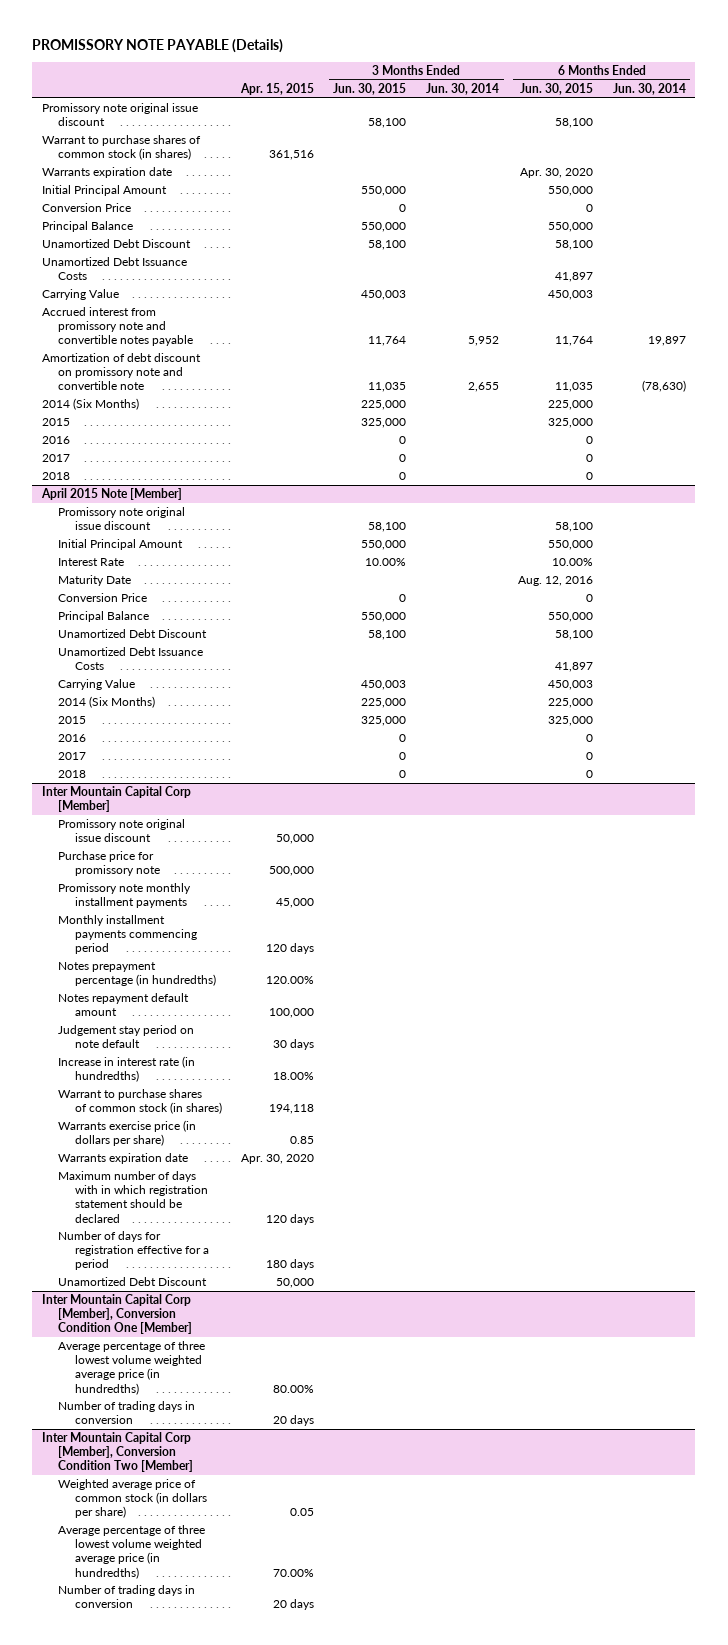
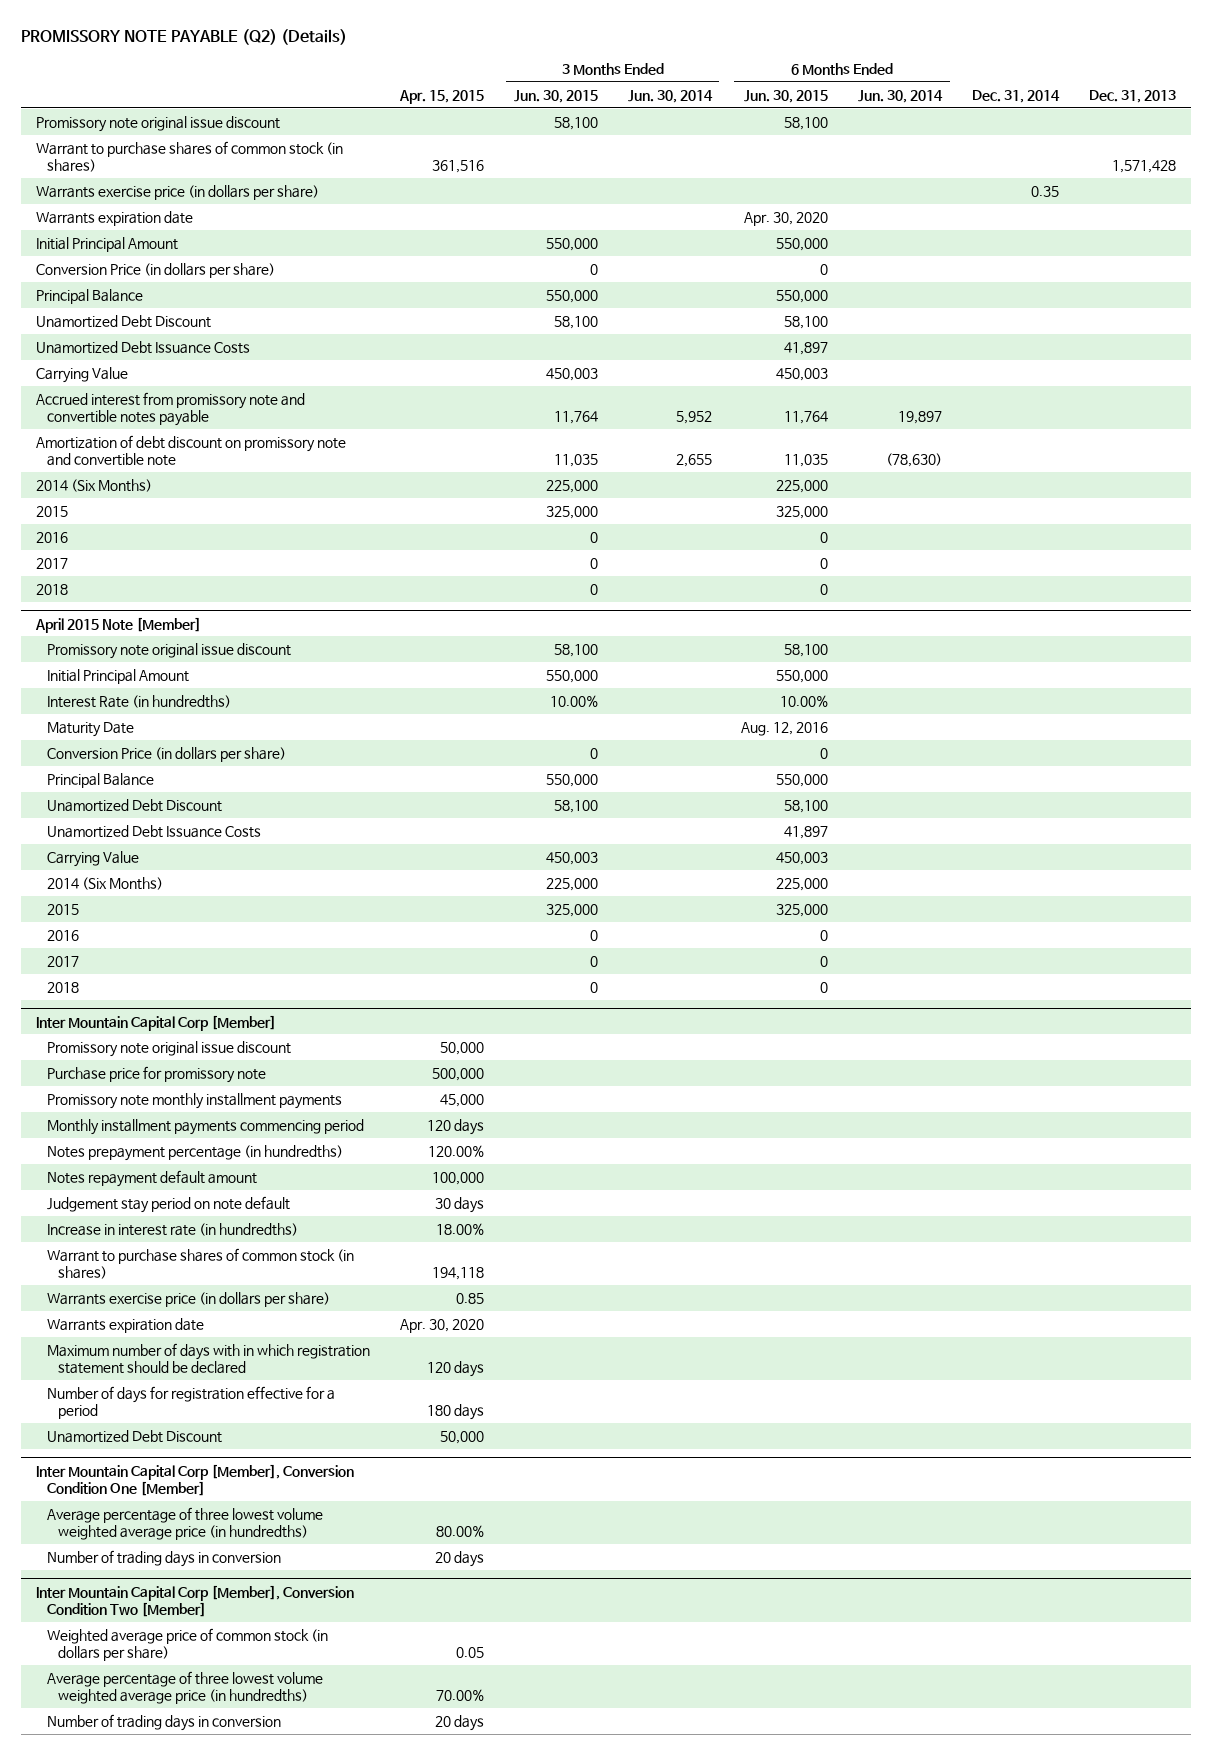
[32,39,284,54] PROMISSORY NOTE PAYABLE (Details) -> [20,29,347,46] PROMISSORY NOTE PAYABLE (Q2) (Details)
none -> [972,89,1061,103] Dec. 31, 2014
none -> [1089,89,1177,103] Dec. 31, 2013
none -> [35,184,319,200] Warrants exercise price (in dollars per share)
[42,203,132,213] Conversion Price -> [35,262,275,278] Conversion Price (in dollars per share)
[58,558,125,567] Interest Rate -> [46,694,231,708] Interest Rate (in hundredths)
[58,593,148,603] Conversion Price -> [46,746,286,762] Conversion Price (in dollars per share)

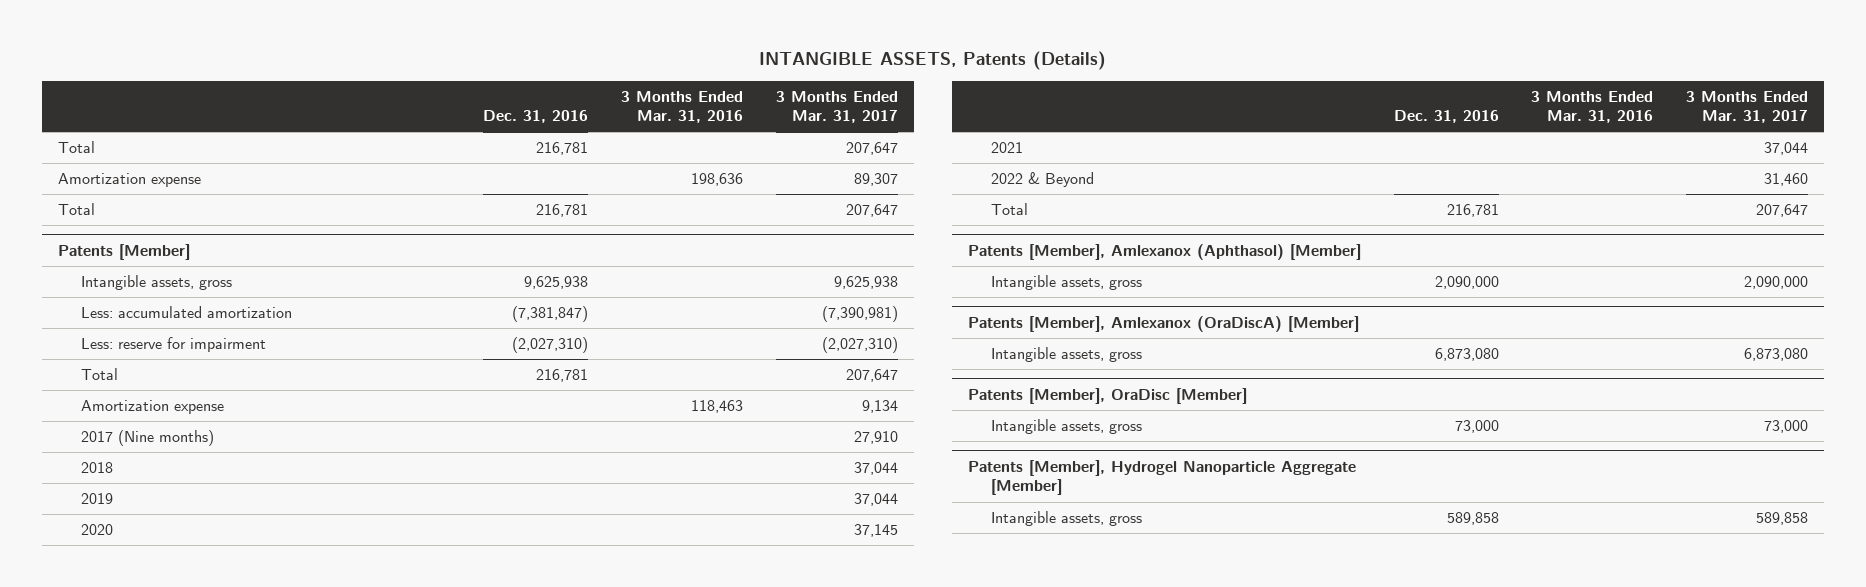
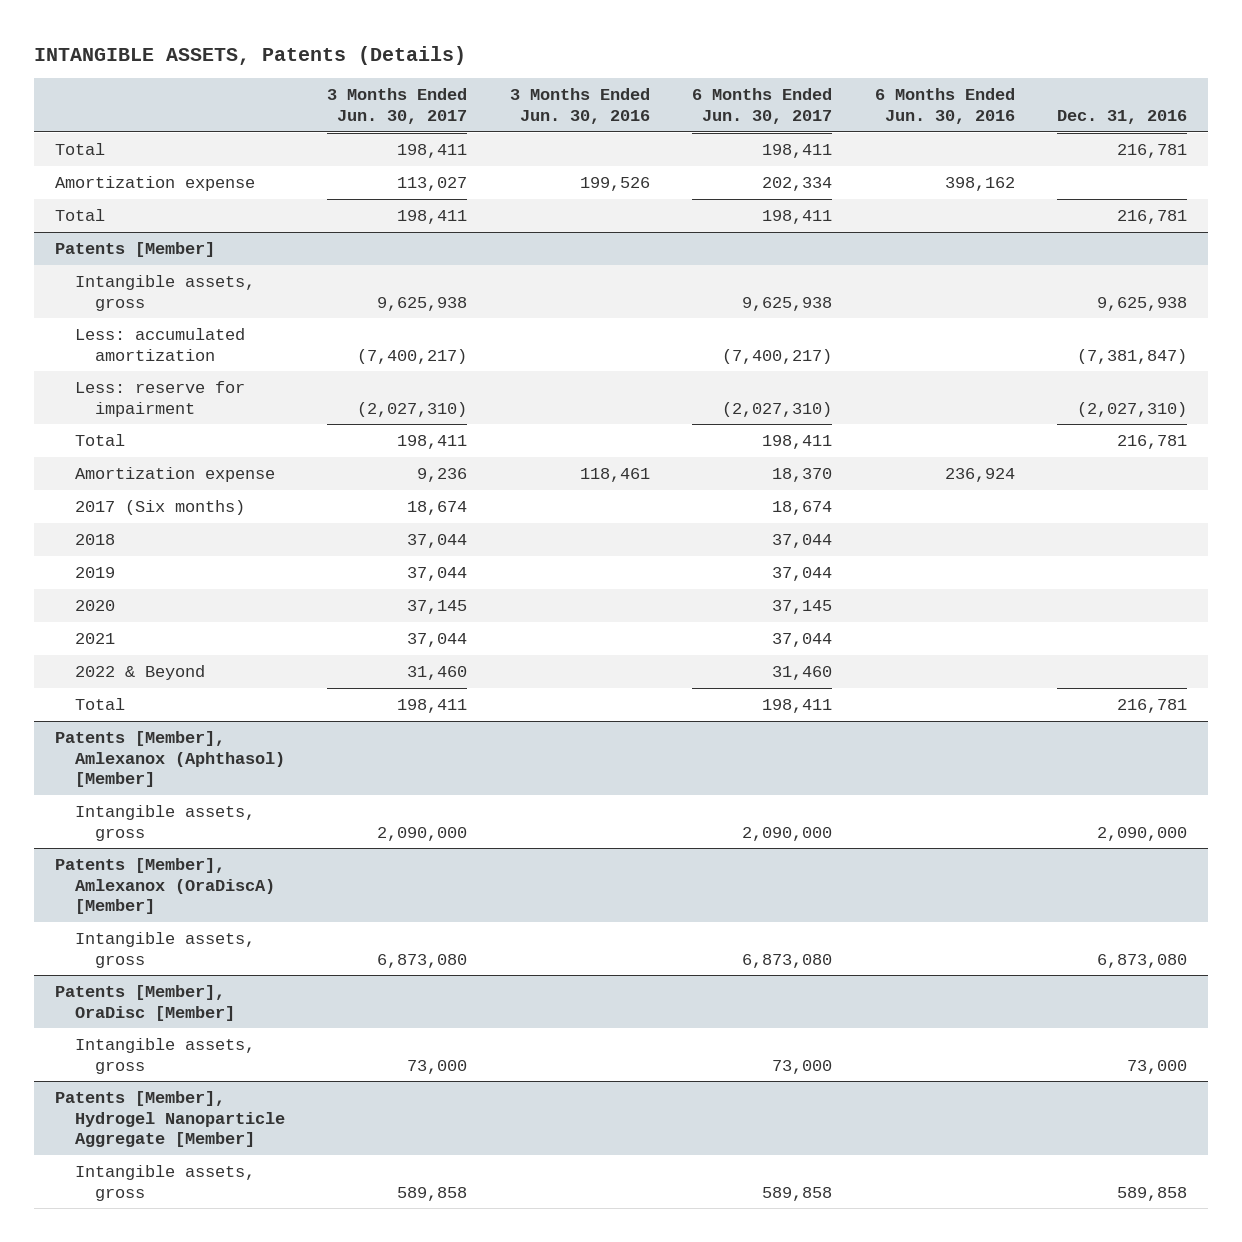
[620,90,743,124] 3 Months Ended Mar. 31, 2016 -> none
[775,90,898,124] 3 Months Ended Mar. 31, 2017 -> none
none -> [327,88,468,124] 3 Months Ended Jun. 30, 2017
none -> [509,88,650,124] 3 Months Ended Jun. 30, 2016
none -> [692,88,833,124] 6 Months Ended Jun. 30, 2017
none -> [874,88,1015,124] 6 Months Ended Jun. 30, 2016
[80,429,214,446] 2017 (Nine months) -> [75,500,246,516] 2017 (Six months)

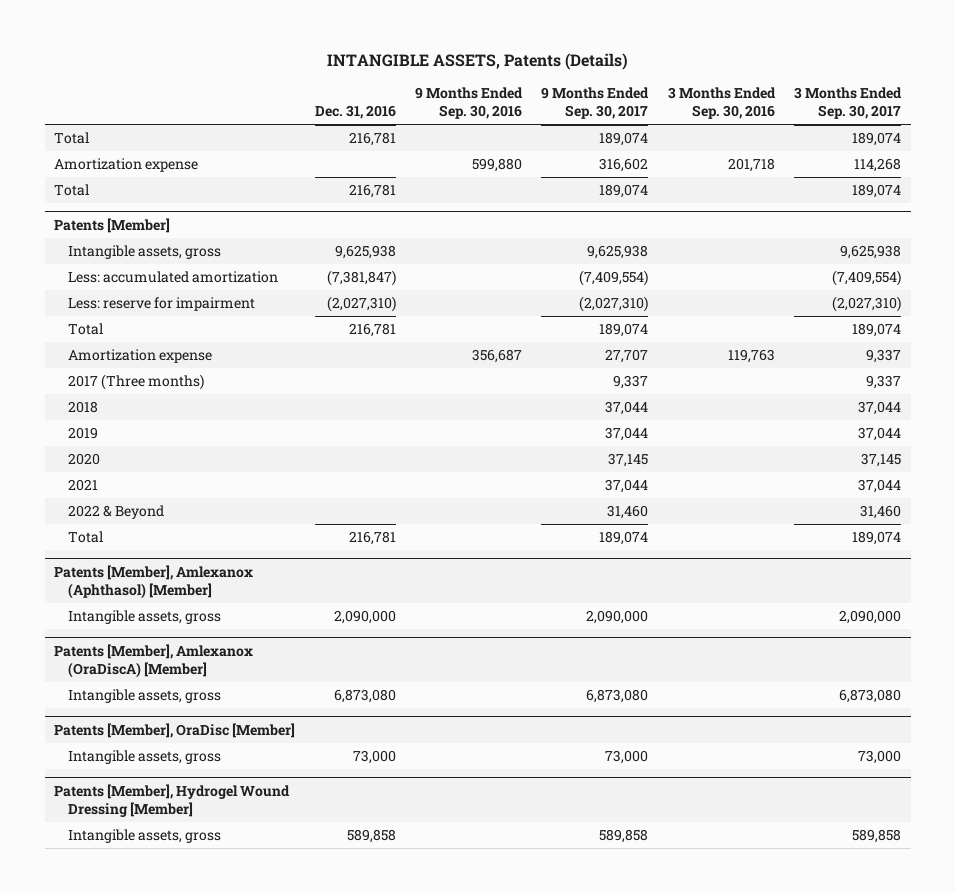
[327,88,468,124] 3 Months Ended Jun. 30, 2017 -> none
[509,88,650,124] 3 Months Ended Jun. 30, 2016 -> none
[692,88,833,124] 6 Months Ended Jun. 30, 2017 -> none
[874,88,1015,124] 6 Months Ended Jun. 30, 2016 -> none
none -> [415,87,524,120] 9 Months Ended Sep. 30, 2016
none -> [541,87,650,120] 9 Months Ended Sep. 30, 2017
none -> [667,87,776,120] 3 Months Ended Sep. 30, 2016
none -> [794,87,903,120] 3 Months Ended Sep. 30, 2017
[75,500,246,516] 2017 (Six months) -> [68,373,205,390] 2017 (Three months)
[55,1091,286,1148] Patents [Member], Hydrogel Nanoparticle Aggregate [Member] -> [54,783,291,817] Patents [Member], Hydrogel Wound Dressing [Member]

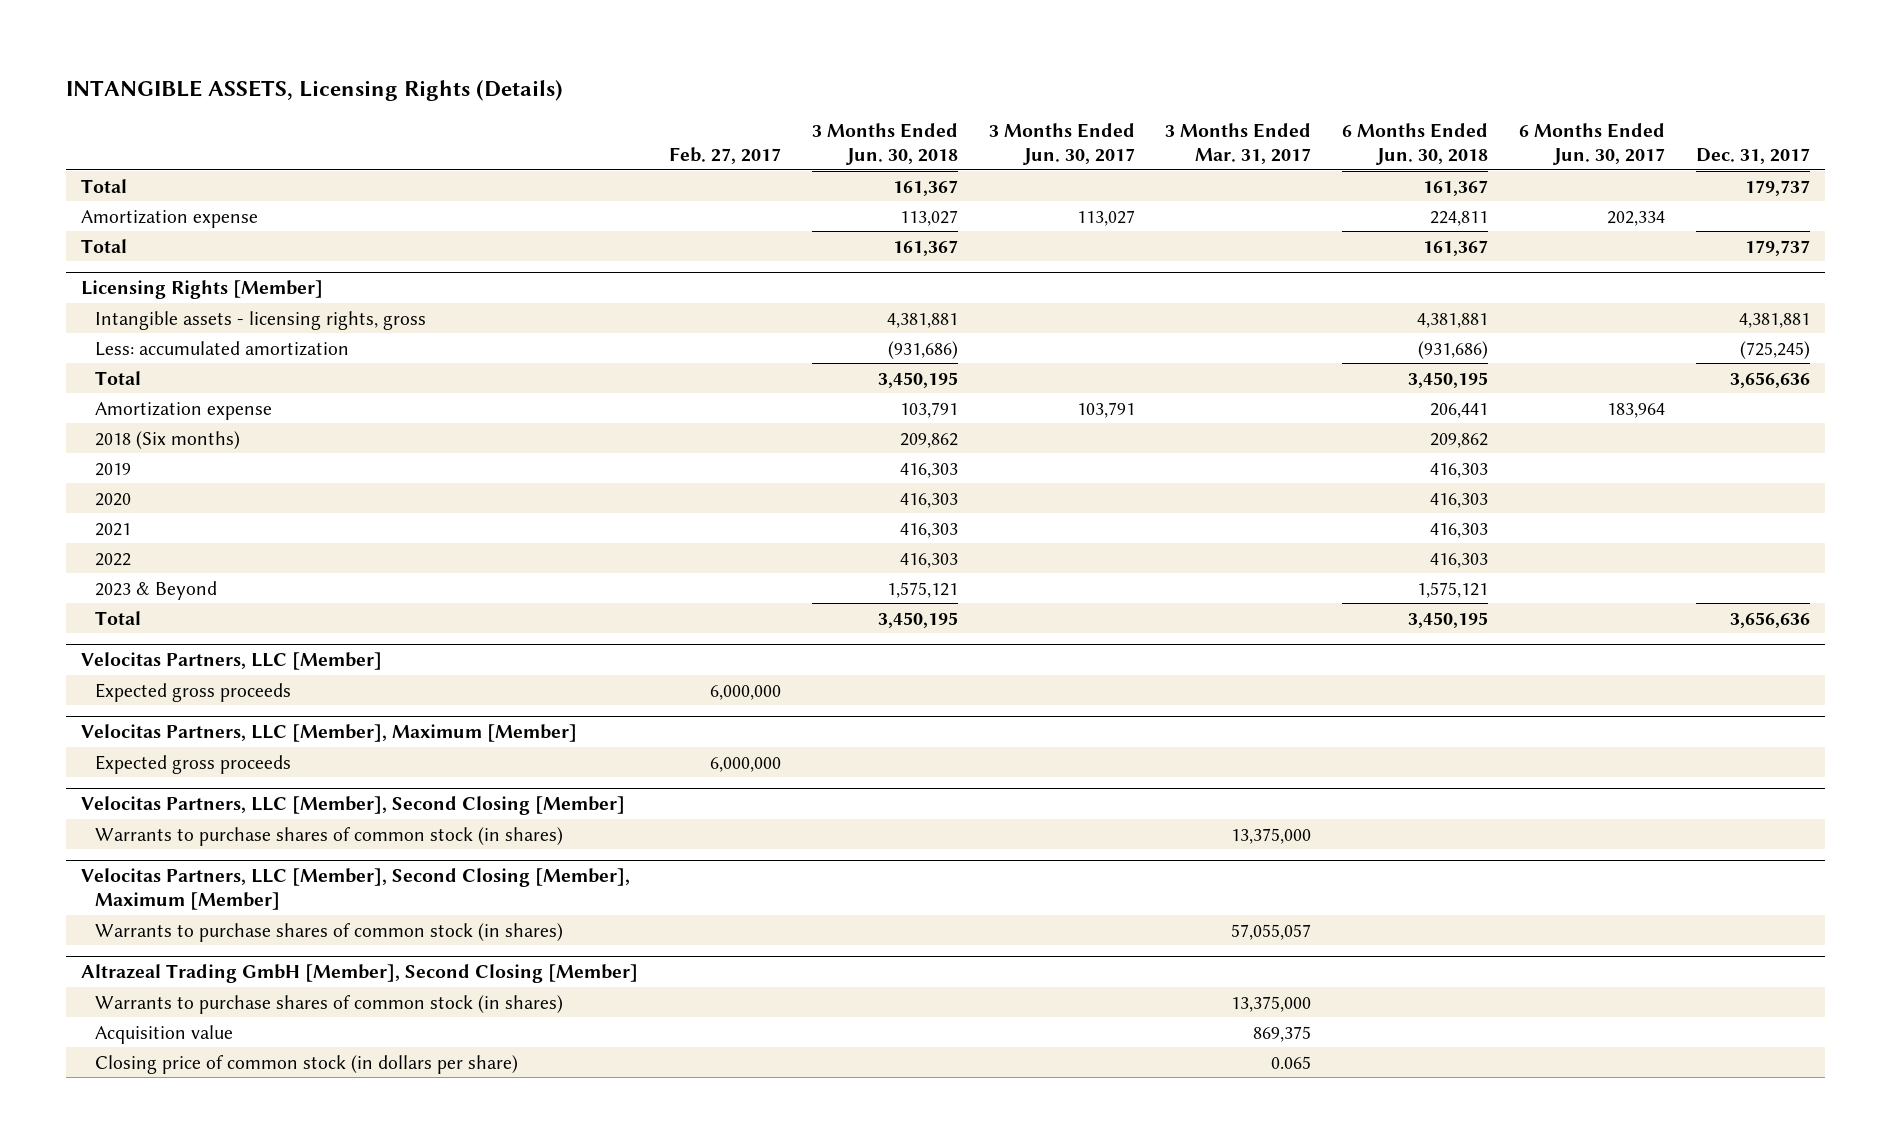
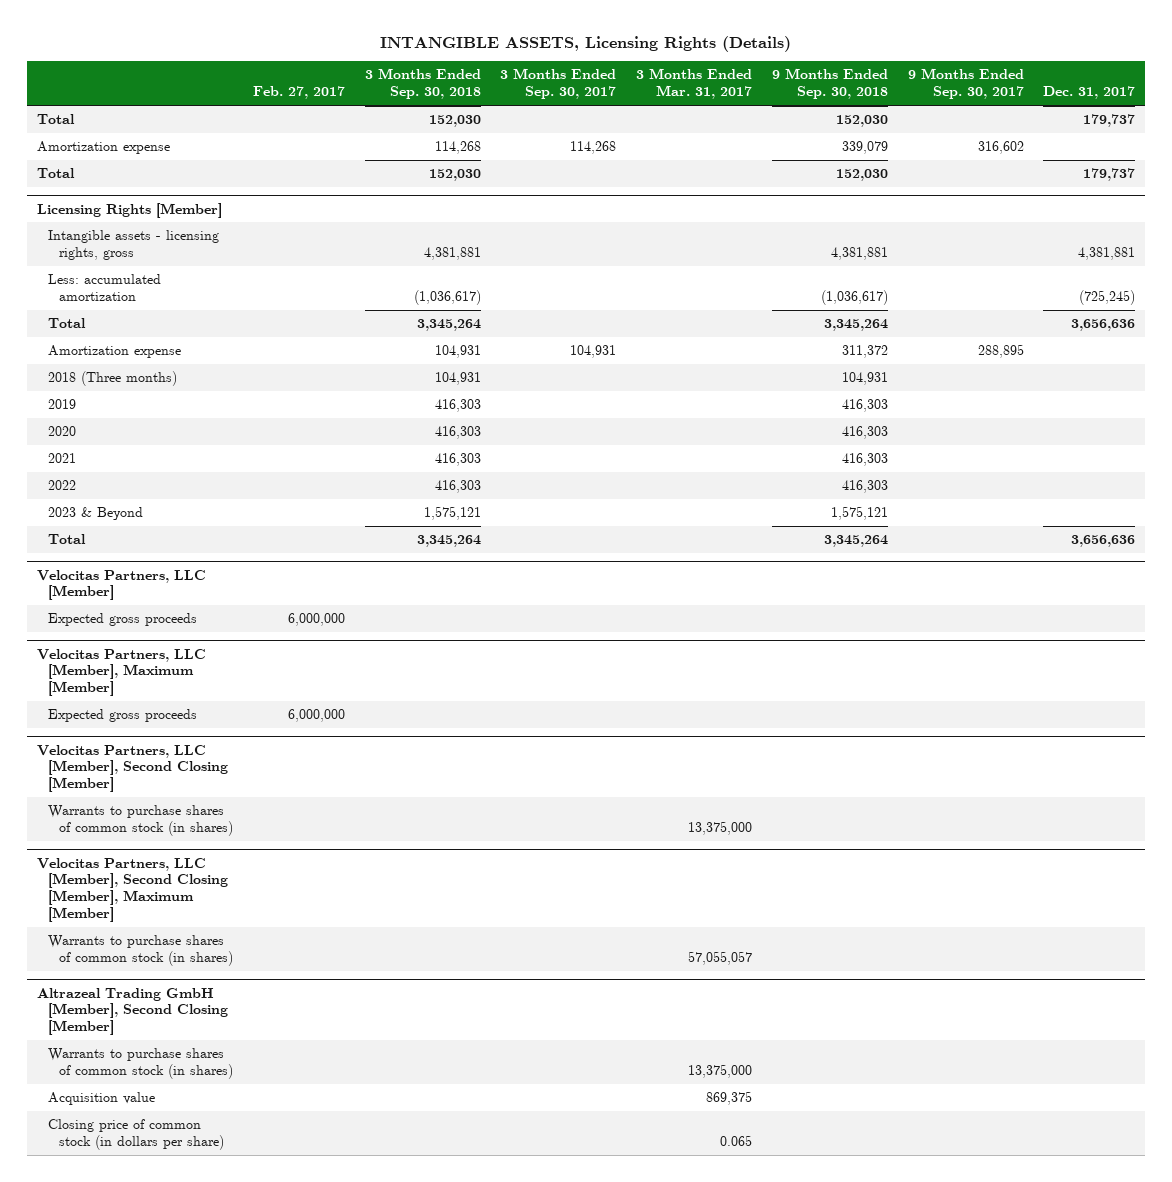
[811,123,958,165] 3 Months Ended Jun. 30, 2018 -> none
[988,123,1135,165] 3 Months Ended Jun. 30, 2017 -> none
[1342,123,1489,165] 6 Months Ended Jun. 30, 2018 -> none
[1519,123,1666,165] 6 Months Ended Jun. 30, 2017 -> none
none -> [364,68,481,100] 3 Months Ended Sep. 30, 2018
none -> [500,68,617,100] 3 Months Ended Sep. 30, 2017
none -> [771,68,888,100] 9 Months Ended Sep. 30, 2018
none -> [907,68,1024,100] 9 Months Ended Sep. 30, 2017
[95,430,241,449] 2018 (Six months) -> [47,371,177,387] 2018 (Three months)

